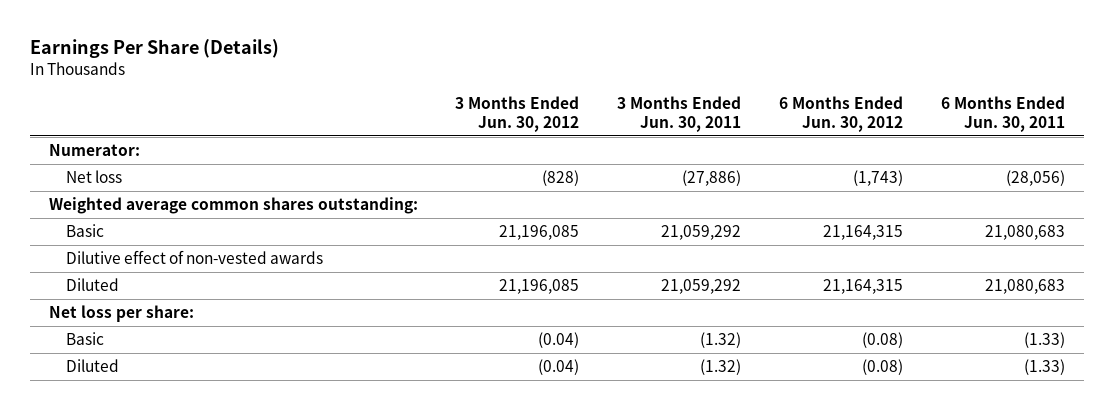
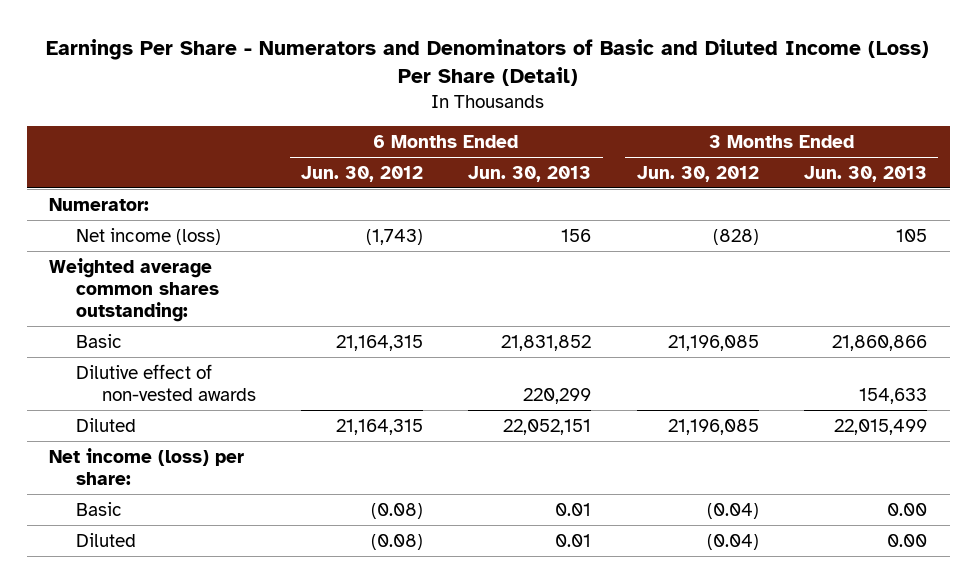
[29,38,279,58] Earnings Per Share (Details) -> [46,39,930,87] Earnings Per Share - Numerators and Denominators of Basic and Diluted Income (Loss) Per Share (Detail)
[617,96,742,132] 3 Months Ended Jun. 30, 2011 -> none
[940,96,1065,132] 6 Months Ended Jun. 30, 2011 -> none
none -> [468,165,592,182] Jun. 30, 2013
none -> [803,165,927,182] Jun. 30, 2013
[65,170,122,184] Net loss -> [75,227,221,245] Net income (loss)
[48,305,194,323] Net loss per share: -> [49,447,245,485] Net income (loss) per share:

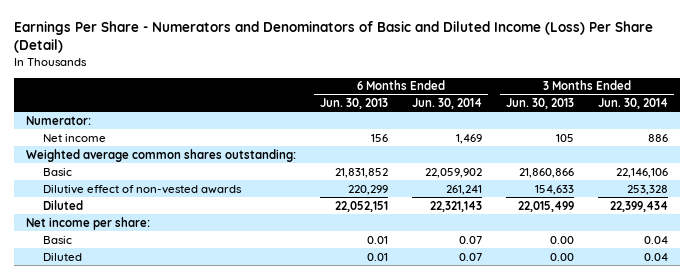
[301,165,424,182] Jun. 30, 2012 -> none
[636,165,759,182] Jun. 30, 2012 -> none
none -> [411,98,482,110] Jun. 30, 2014
none -> [597,98,668,110] Jun. 30, 2014
[75,227,221,245] Net income (loss) -> [43,133,107,142] Net income
[49,447,245,485] Net income (loss) per share: -> [25,216,150,230] Net income per share:

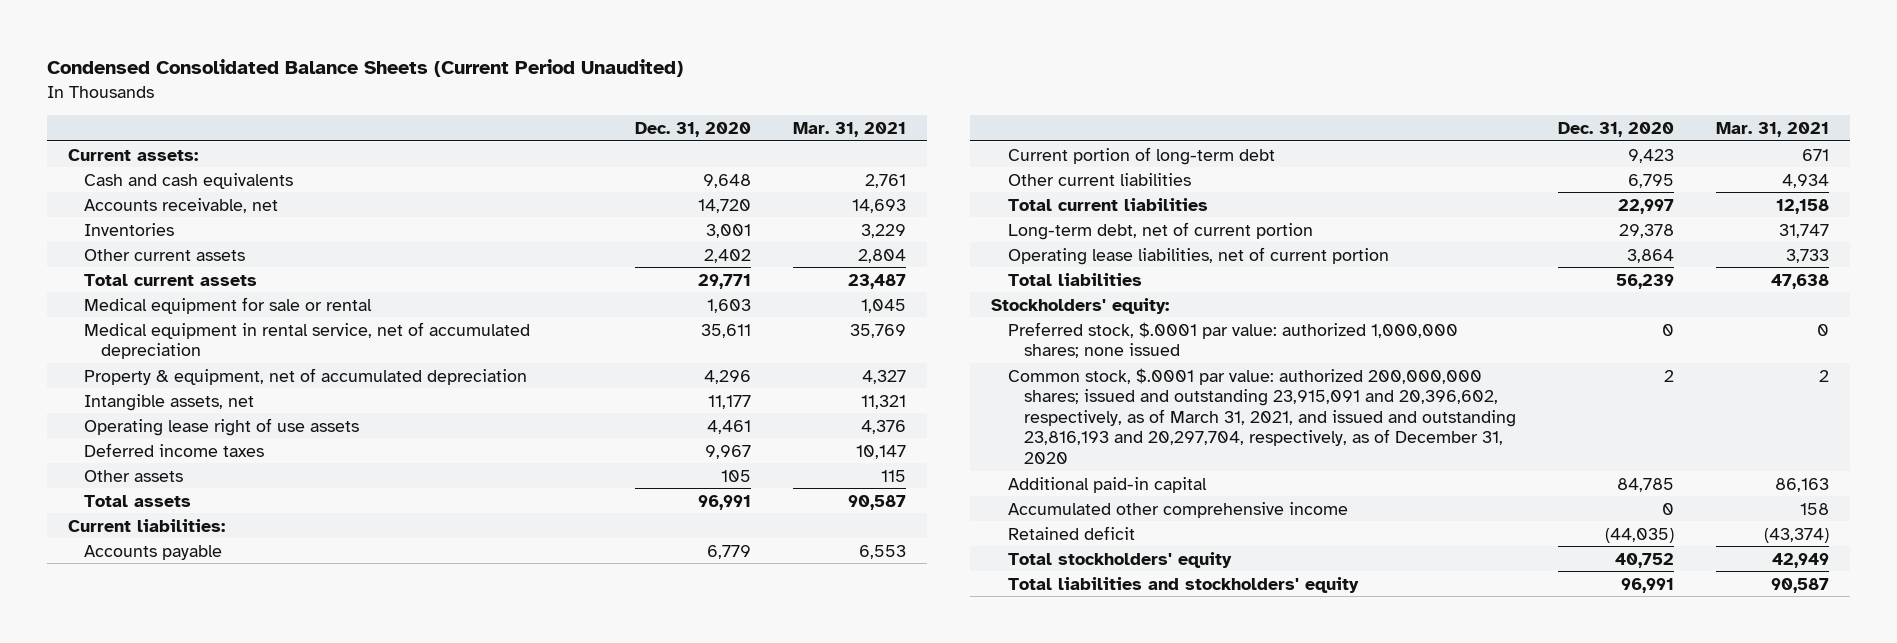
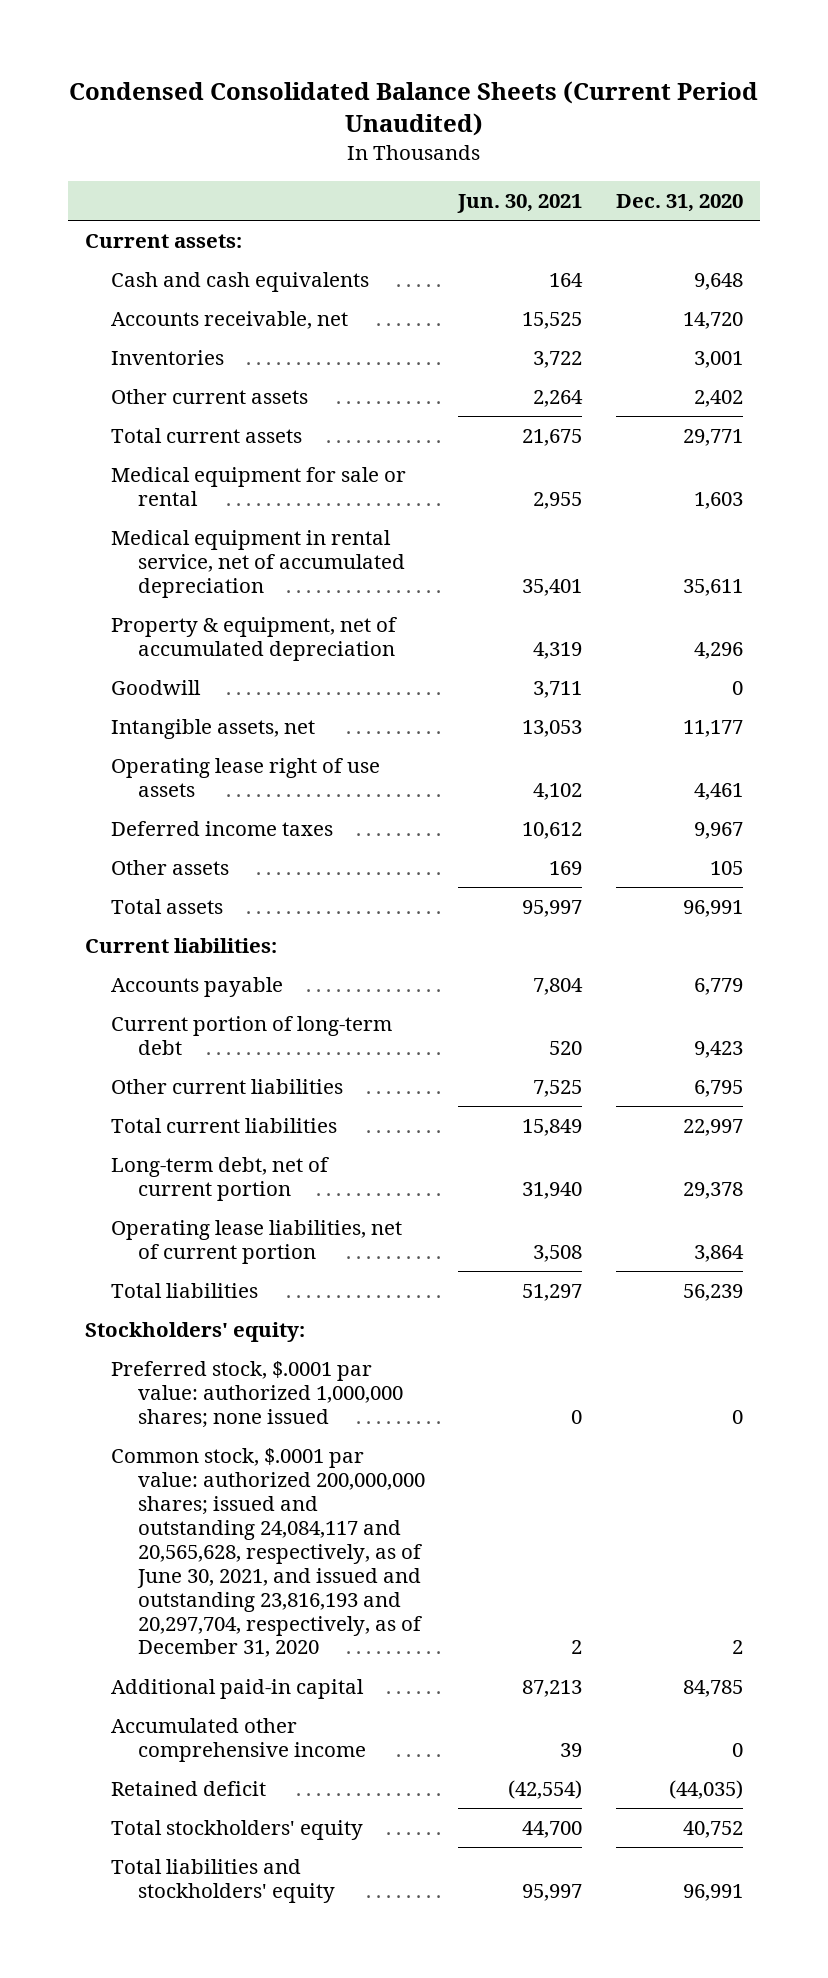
[792,121,906,137] Mar. 31, 2021 -> none
none -> [457,194,583,214] Jun. 30, 2021
none -> [111,680,202,696] Goodwill
[1007,367,1517,464] Common stock, $.0001 par value: authorized 200,000,000 shares; issued and outstanding 23,915,091 and 20,396,602, respectively, as of March 31, 2021, and issued and outstanding 23,816,193 and 20,297,704, respectively, as of December 31, 2020 -> [111,1448,425,1658] Common stock, $.0001 par value: authorized 200,000,000 shares; issued and outstanding 24,084,117 and 20,565,628, respectively, as of June 30, 2021, and issued and outstanding 23,816,193 and 20,297,704, respectively, as of December 31, 2020

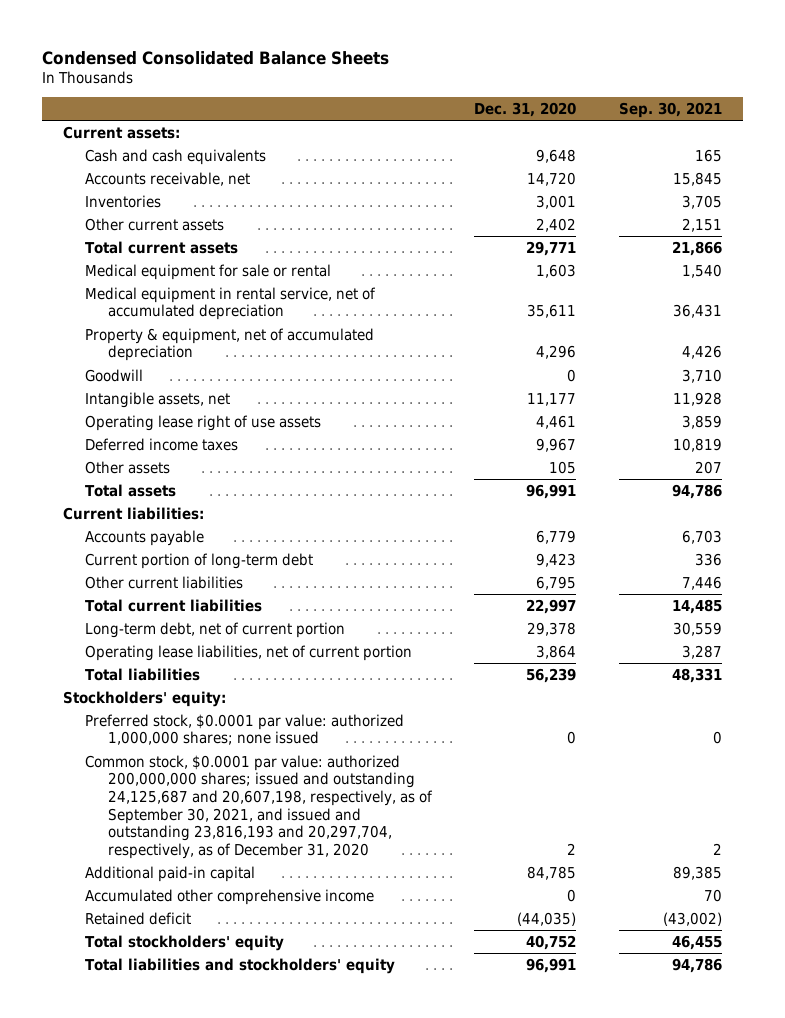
[69,81,759,137] Condensed Consolidated Balance Sheets (Current Period Unaudited) -> [41,50,389,65] Condensed Consolidated Balance Sheets
[457,194,583,214] Jun. 30, 2021 -> none
none -> [618,101,722,118] Sep. 30, 2021
[111,1361,403,1428] Preferred stock, $.0001 par value: authorized 1,000,000 shares; none issued -> [85,713,405,746] Preferred stock, $0.0001 par value: authorized 1,000,000 shares; none issued
[111,1448,425,1658] Common stock, $.0001 par value: authorized 200,000,000 shares; issued and outstanding 24,084,117 and 20,565,628, respectively, as of June 30, 2021, and issued and outstanding 23,816,193 and 20,297,704, respectively, as of December 31, 2020 -> [85,754,434,859] Common stock, $0.0001 par value: authorized 200,000,000 shares; issued and outstanding 24,125,687 and 20,607,198, respectively, as of September 30, 2021, and issued and outstanding 23,816,193 and 20,297,704, respectively, as of December 31, 2020

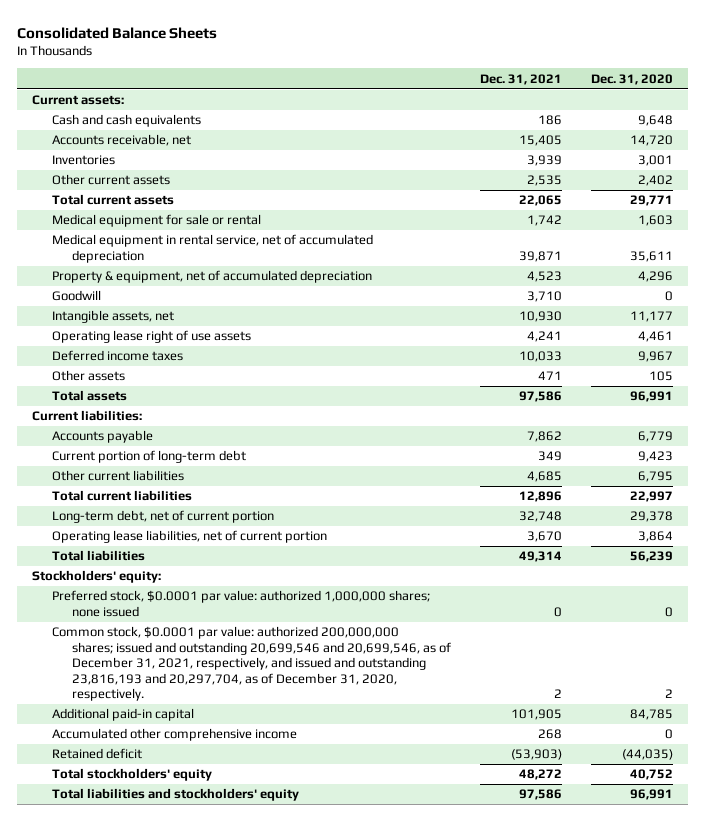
[41,50,389,65] Condensed Consolidated Balance Sheets -> [17,26,218,39] Consolidated Balance Sheets
[618,101,722,118] Sep. 30, 2021 -> none
none -> [480,73,563,85] Dec. 31, 2021
[85,754,434,859] Common stock, $0.0001 par value: authorized 200,000,000 shares; issued and outstanding 24,125,687 and 20,607,198, respectively, as of September 30, 2021, and issued and outstanding 23,816,193 and 20,297,704, respectively, as of December 31, 2020 -> [52,626,452,702] Common stock, $0.0001 par value: authorized 200,000,000 shares; issued and outstanding 20,699,546 and 20,699,546, as of December 31, 2021, respectively, and issued and outstanding 23,816,193 and 20,297,704, as of December 31, 2020, respectively.

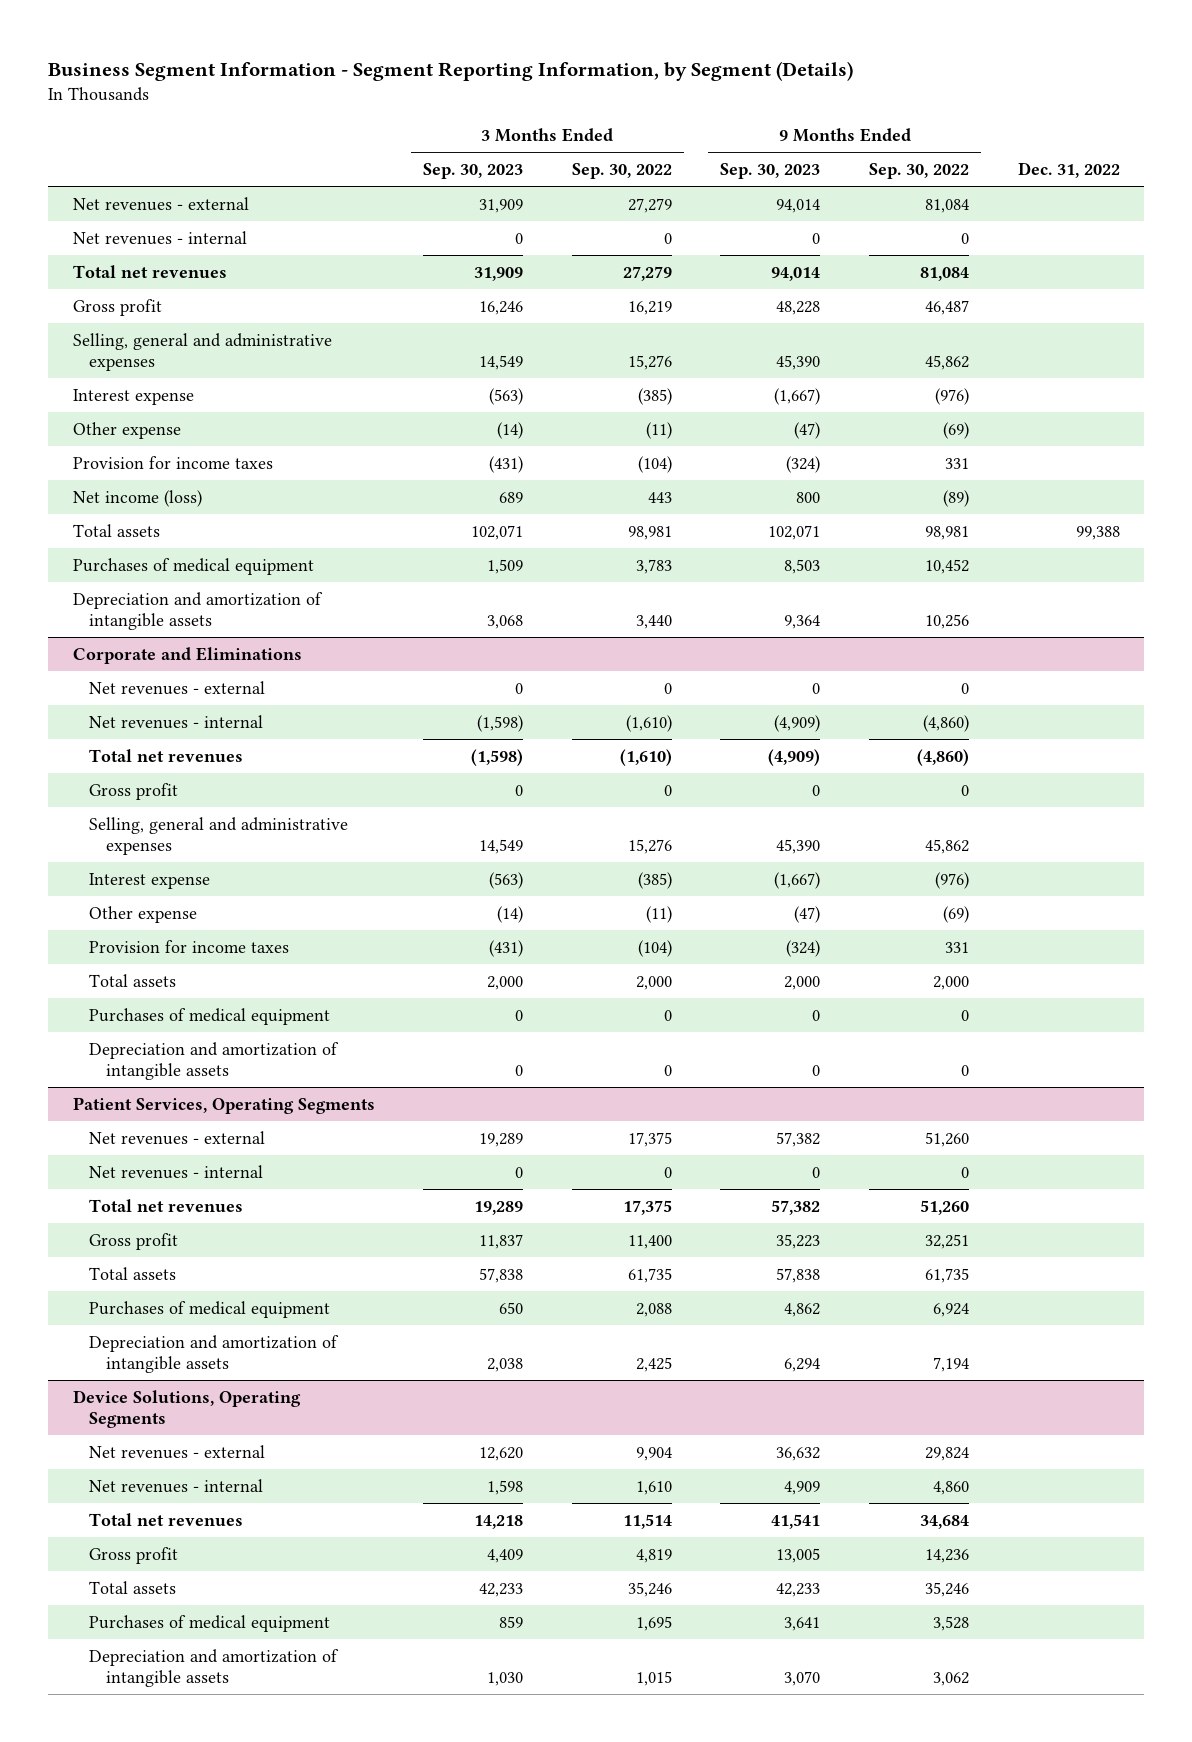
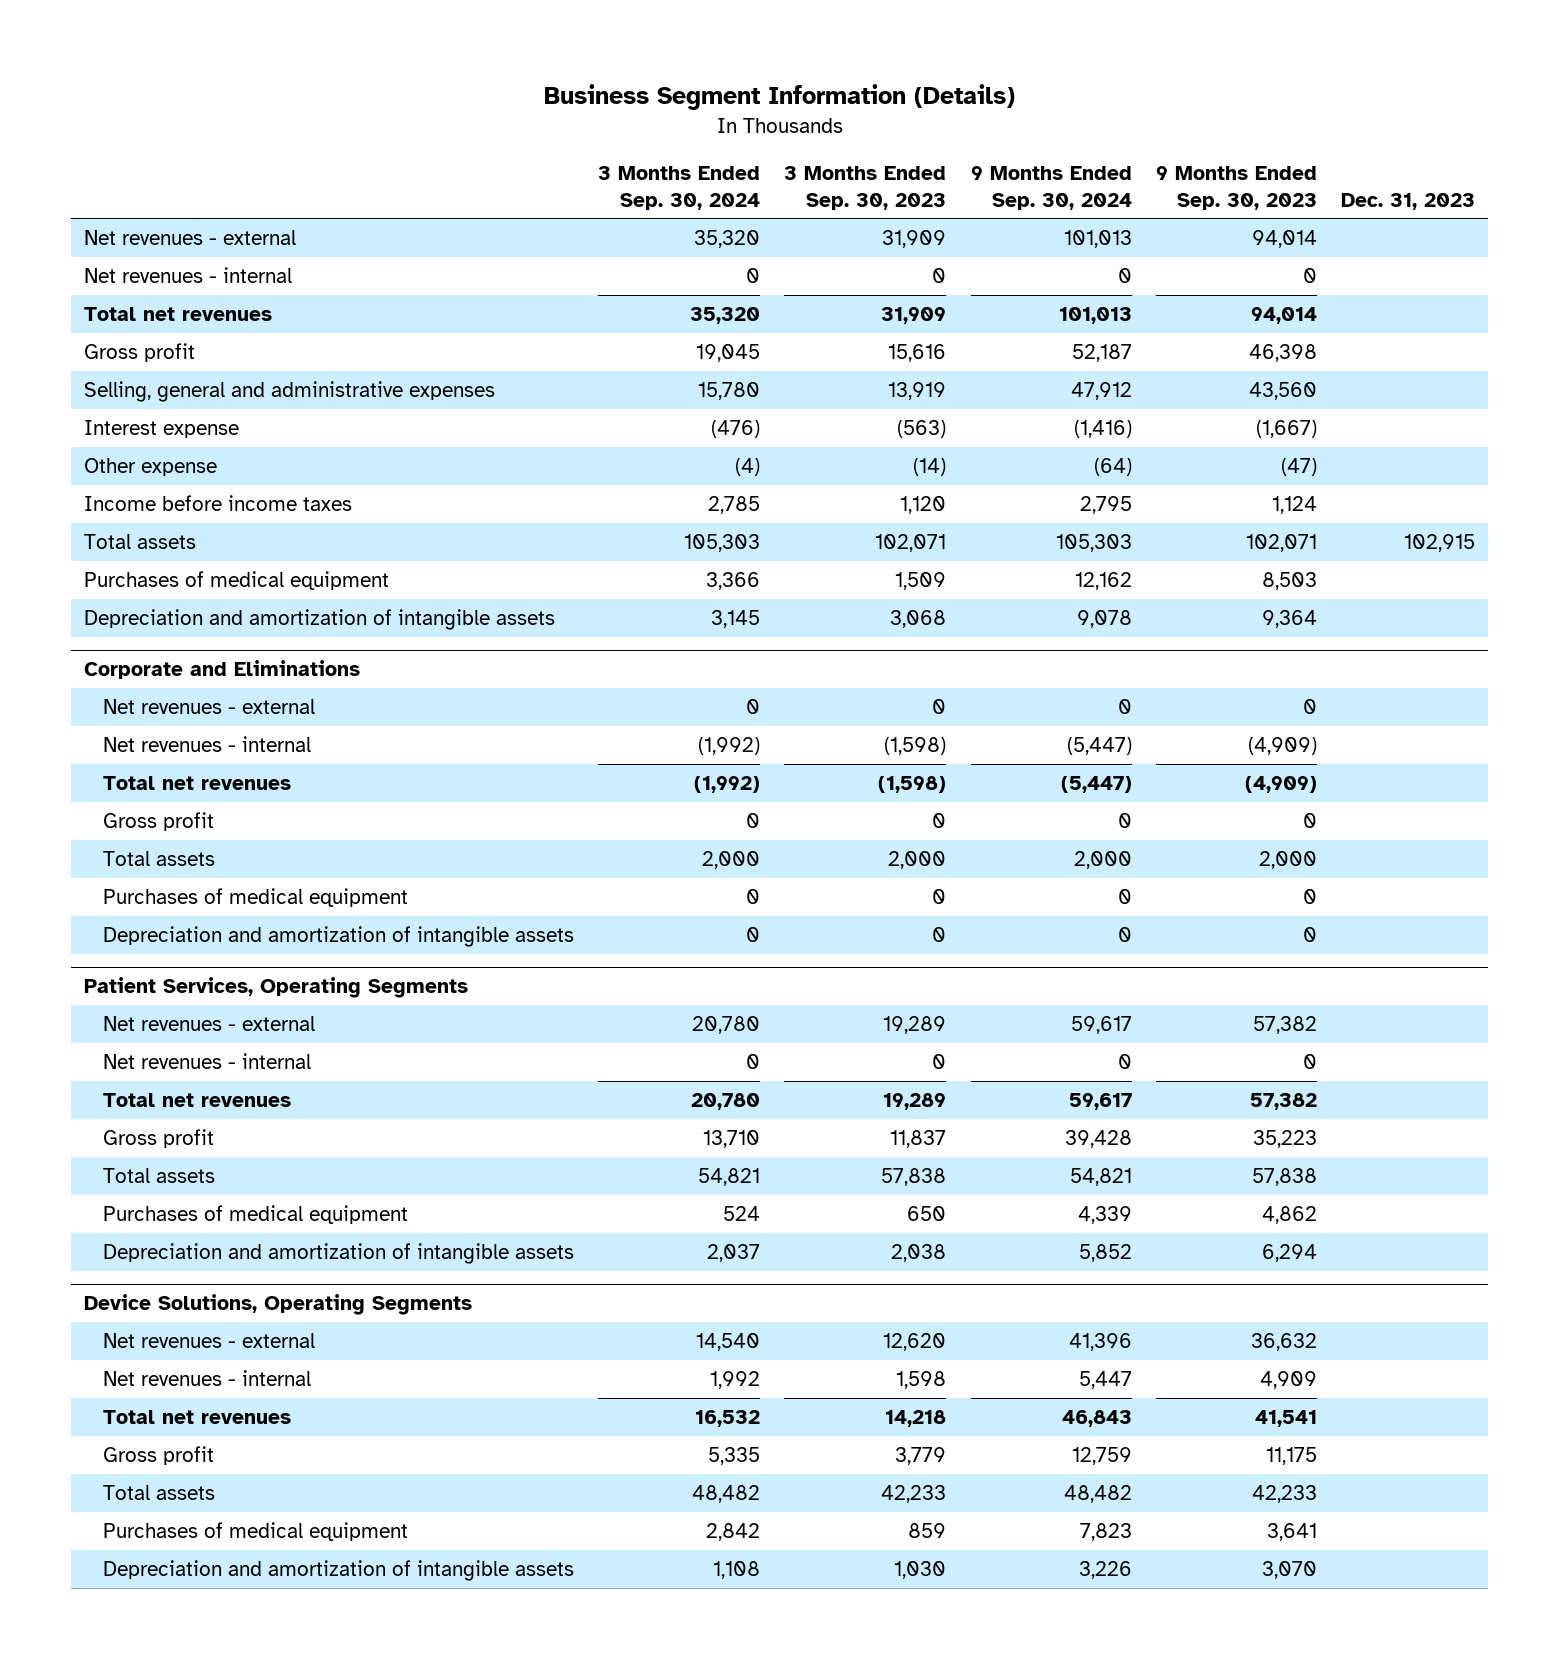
[48,61,854,82] Business Segment Information - Segment Reporting Information, by Segment (Details) -> [543,84,1015,111] Business Segment Information (Details)
[571,163,672,180] Sep. 30, 2022 -> none
[869,163,970,180] Sep. 30, 2022 -> none
[1017,162,1120,179] Dec. 31, 2022 -> none
none -> [597,166,760,210] 3 Months Ended Sep. 30, 2024
none -> [970,166,1132,210] 9 Months Ended Sep. 30, 2024
none -> [1341,192,1476,210] Dec. 31, 2023
[479,300,524,315] 16,246 -> [888,344,947,363] 15,616
[776,300,821,315] 48,228 -> [1249,344,1318,363] 46,398
[479,355,524,371] 14,549 -> [888,382,947,401] 13,919
[776,355,821,371] 45,390 -> [1249,382,1318,401] 43,560
[72,455,273,469] Provision for income taxes -> none
[72,489,202,507] Net income (loss) -> none
none -> [83,495,352,512] Income before income taxes
[89,816,349,856] Selling, general and administrative expenses -> none
[89,872,211,889] Interest expense -> none
[89,905,198,923] Other expense -> none
[89,939,290,953] Provision for income taxes -> none
[487,1548,524,1563] 4,409 -> [895,1447,947,1466] 3,779
[776,1547,821,1563] 13,005 -> [1266,1447,1318,1466] 11,175

